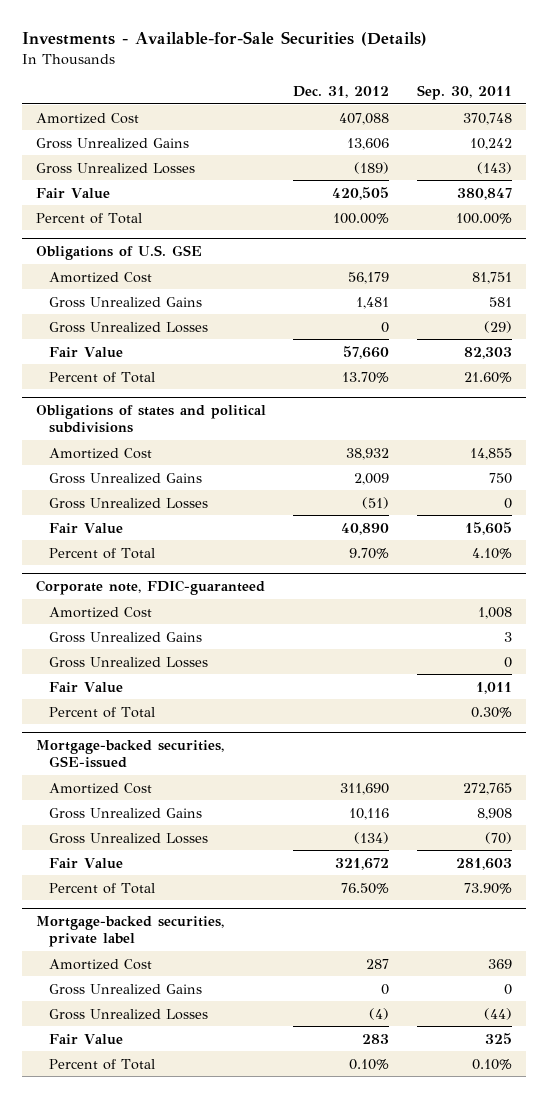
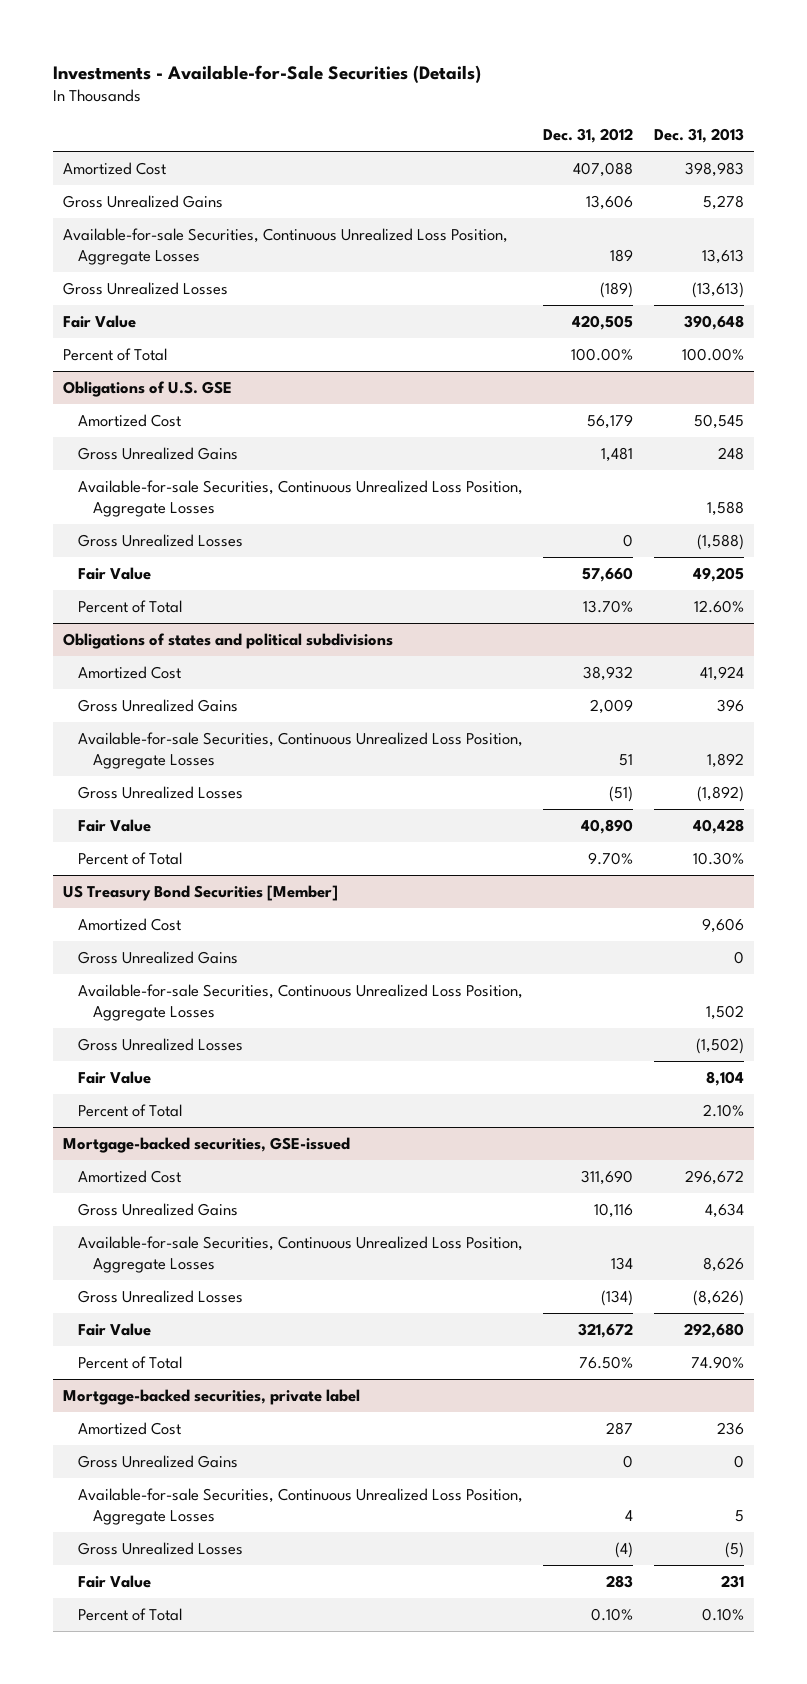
[417,84,513,100] Sep. 30, 2011 -> none
none -> [653,127,744,143] Dec. 31, 2013
none -> [62,228,508,266] Available-for-sale Securities, Continuous Unrealized Loss Position, Aggregate Losses
none -> [77,480,523,518] Available-for-sale Securities, Continuous Unrealized Loss Position, Aggregate Losses
none -> [77,732,523,770] Available-for-sale Securities, Continuous Unrealized Loss Position, Aggregate Losses
[35,580,265,596] Corporate note, FDIC-guaranteed -> none
none -> [62,885,338,902] US Treasury Bond Securities [Member]
none -> [77,984,523,1022] Available-for-sale Securities, Continuous Unrealized Loss Position, Aggregate Losses
none -> [77,1236,523,1274] Available-for-sale Securities, Continuous Unrealized Loss Position, Aggregate Losses
none -> [77,1488,523,1526] Available-for-sale Securities, Continuous Unrealized Loss Position, Aggregate Losses

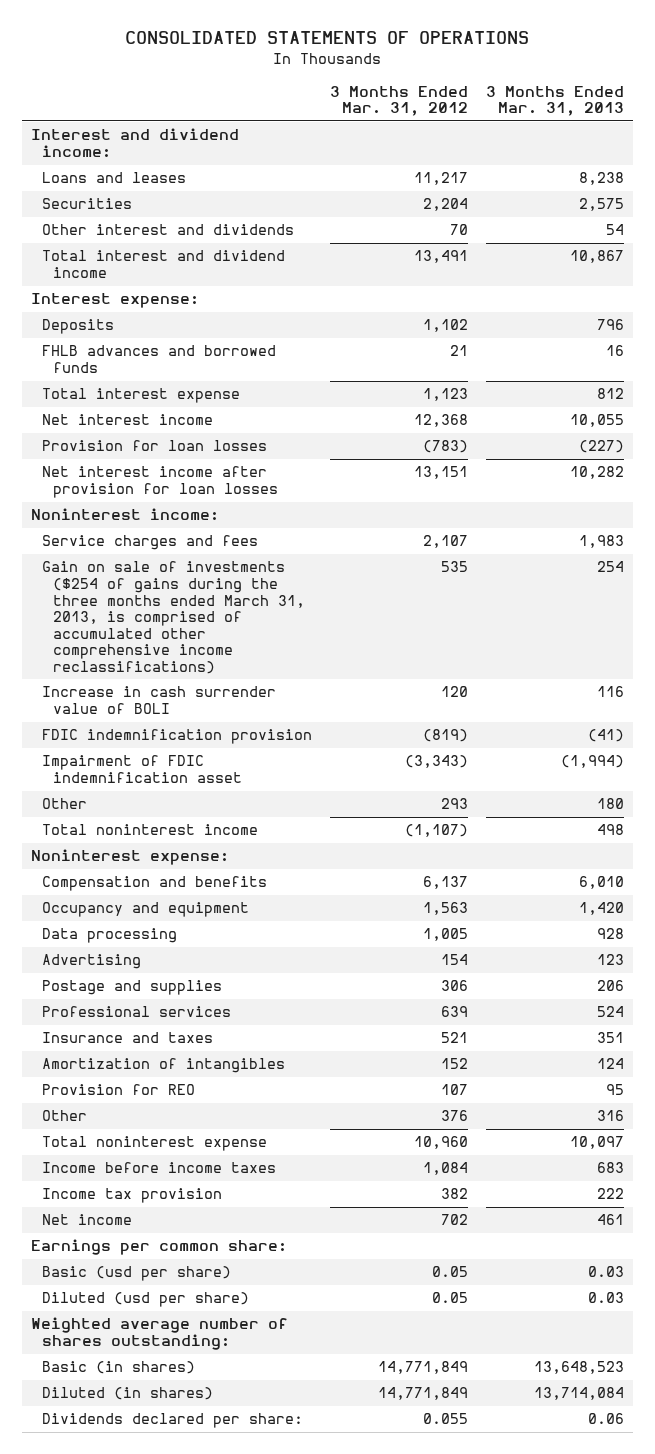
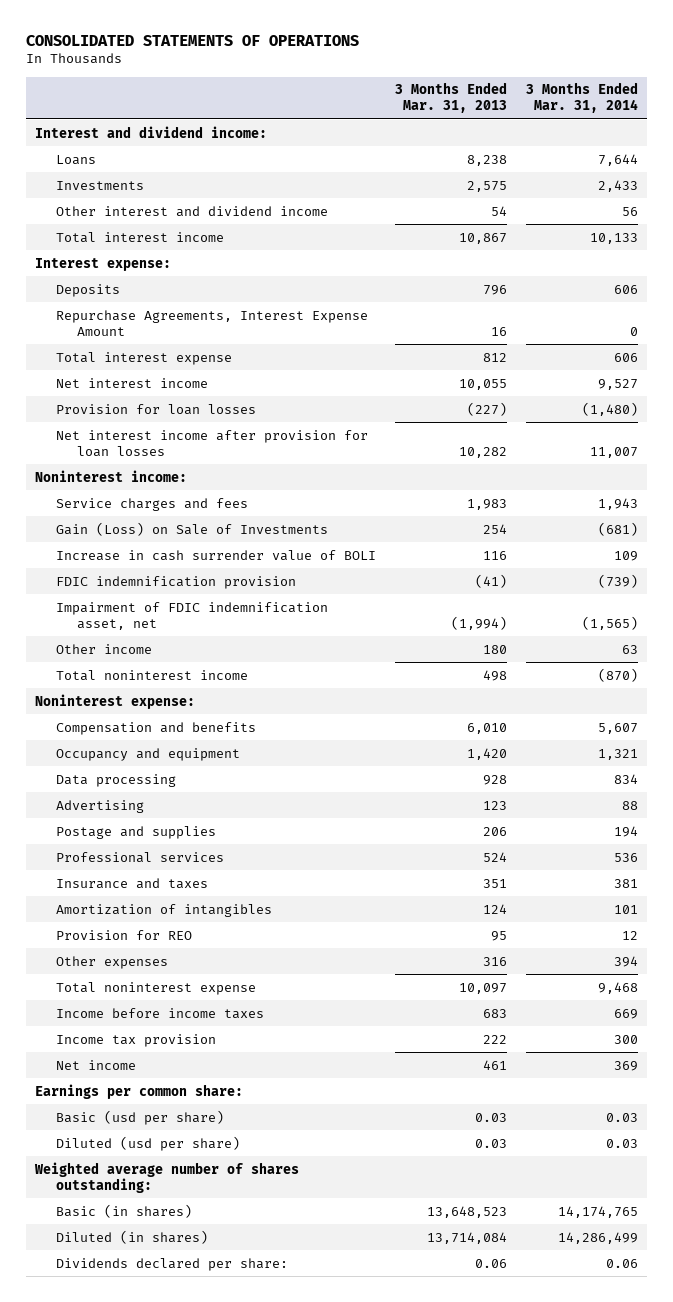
[329,85,468,117] 3 Months Ended Mar. 31, 2012 -> none
none -> [525,82,638,114] 3 Months Ended Mar. 31, 2014
[41,172,186,184] Loans and leases -> [55,154,96,165] Loans
[41,198,132,210] Securities -> [55,180,144,190] Investments
[41,224,294,236] Other interest and dividends -> [55,205,328,217] Other interest and dividend income
[41,250,285,279] Total interest and dividend income -> [55,231,224,243] Total interest income
[41,345,276,374] FHLB advances and borrowed funds -> none
none -> [55,309,368,336] Repurchase Agreements, Interest Expense Amount
[41,561,305,674] Gain on sale of investments ($254 of gains during the three months ended March 31, 2013, is comprised of accumulated other comprehensive income reclassifications) -> [55,521,328,536] Gain (Loss) on Sale of Investments
[41,755,242,784] Impairment of FDIC indemnification asset -> [55,601,328,630] Impairment of FDIC indemnification asset, net
[41,798,87,810] Other -> [55,643,152,654] Other income
[41,1110,87,1122] Other -> [55,955,168,969] Other expenses

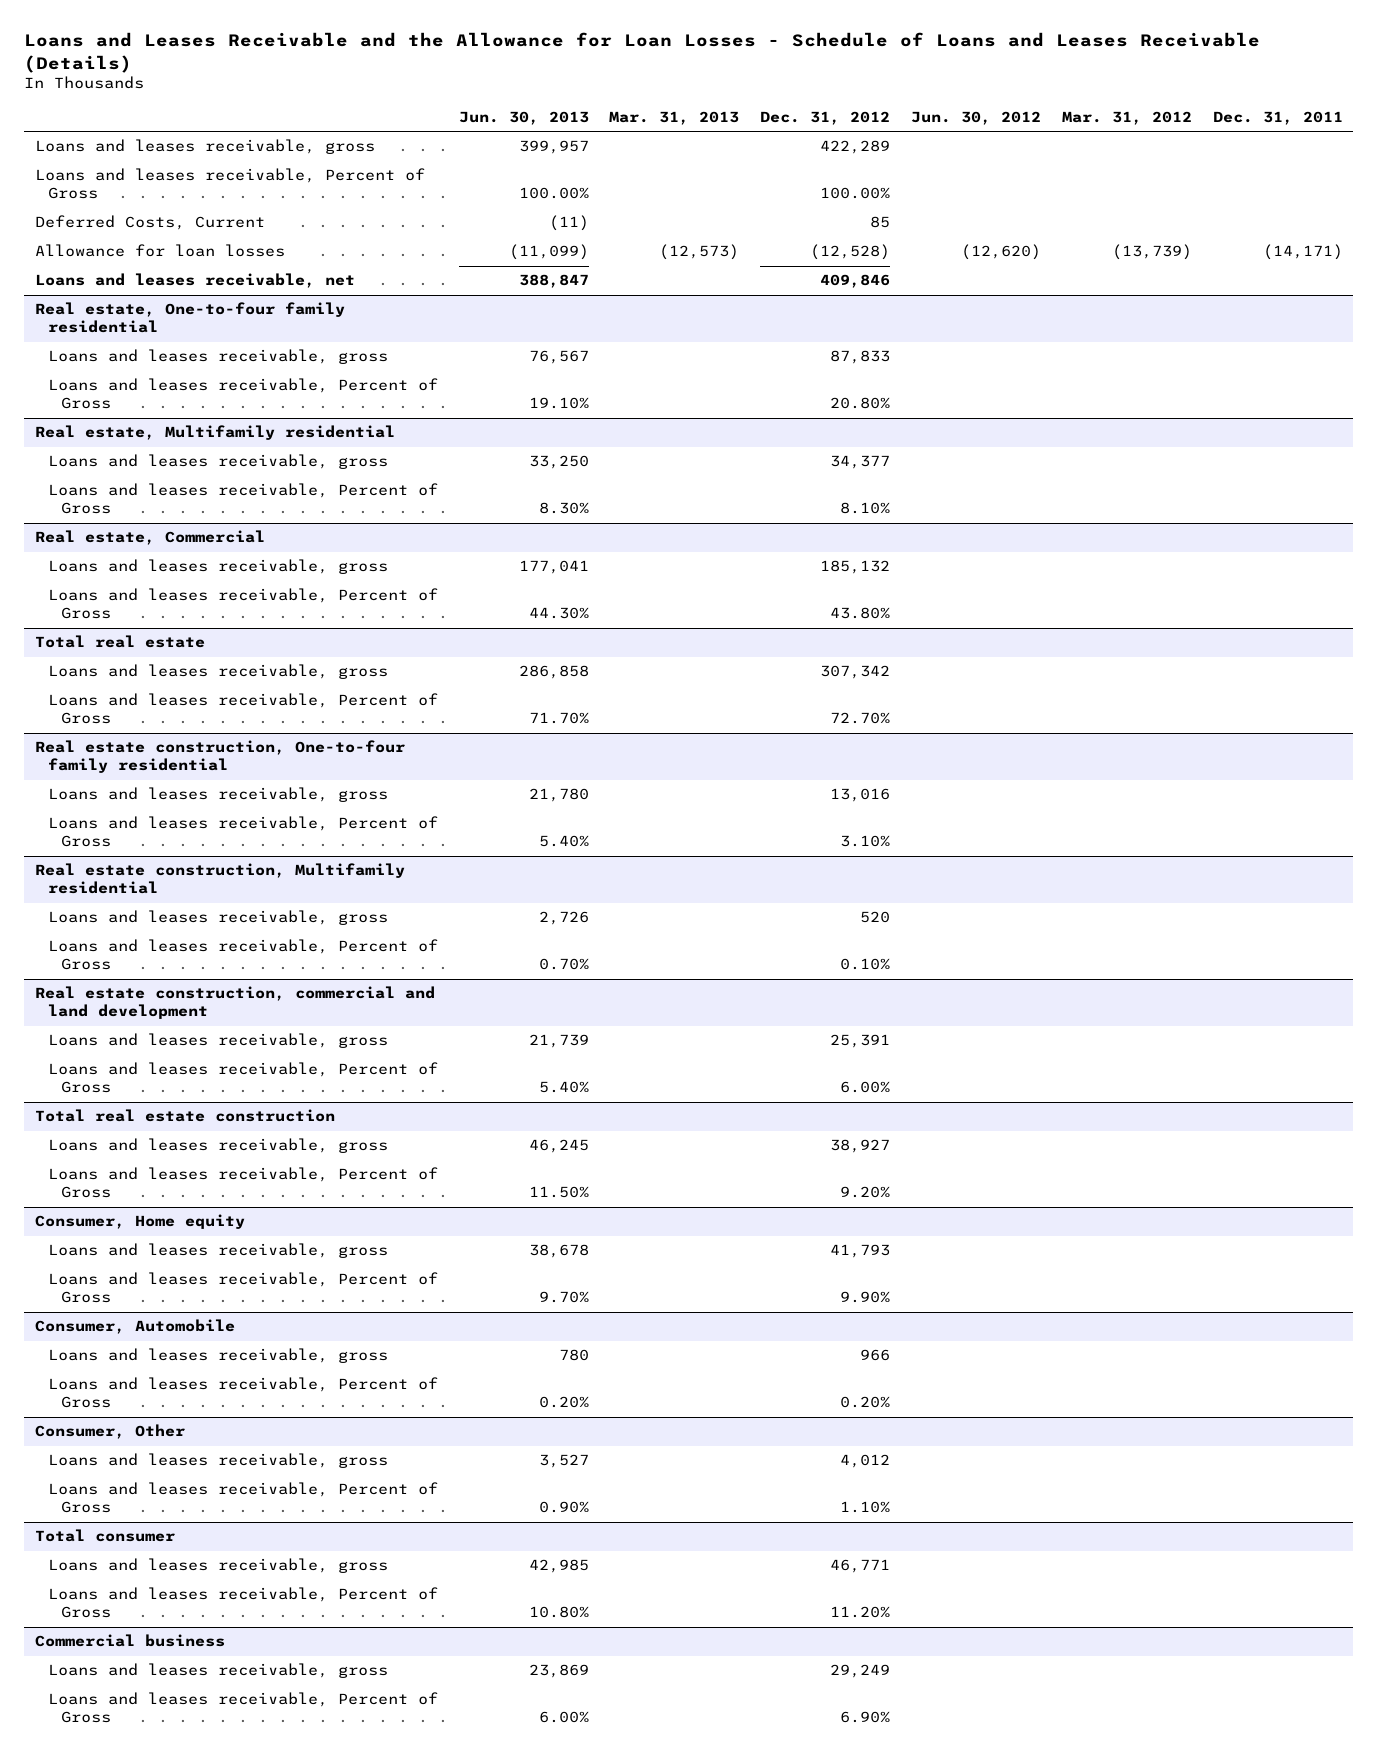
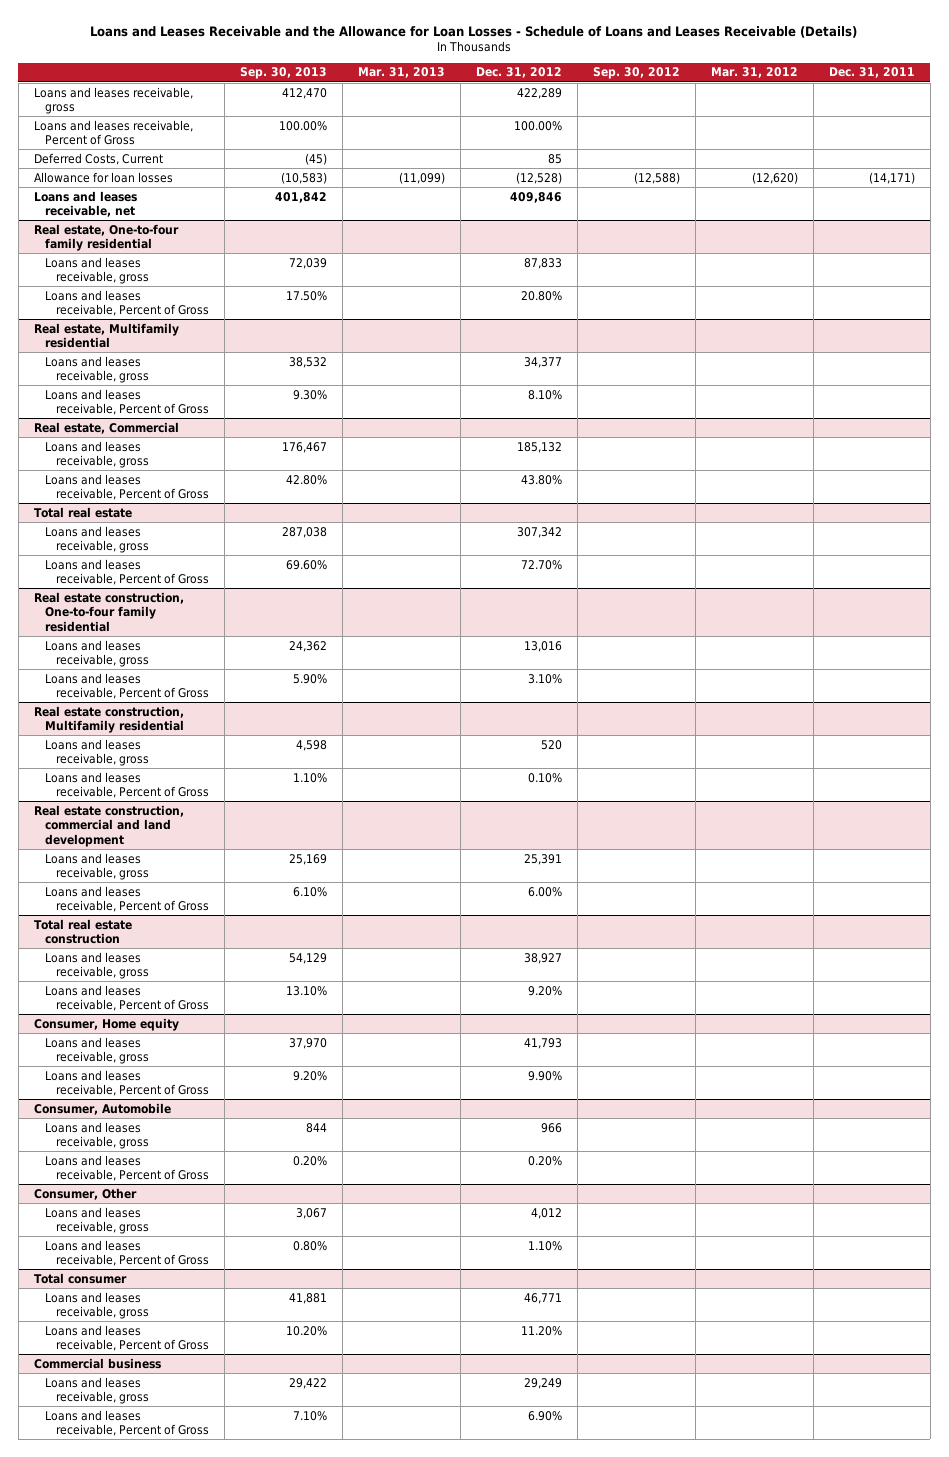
[458,110,589,125] Jun. 30, 2013 -> none
[911,110,1042,125] Jun. 30, 2012 -> none
none -> [240,67,328,80] Sep. 30, 2013
none -> [593,67,681,80] Sep. 30, 2012
[659,244,740,261] (12,573) -> [399,171,446,184] (11,099)
[1111,244,1192,261] (13,739) -> [751,171,798,184] (12,620)

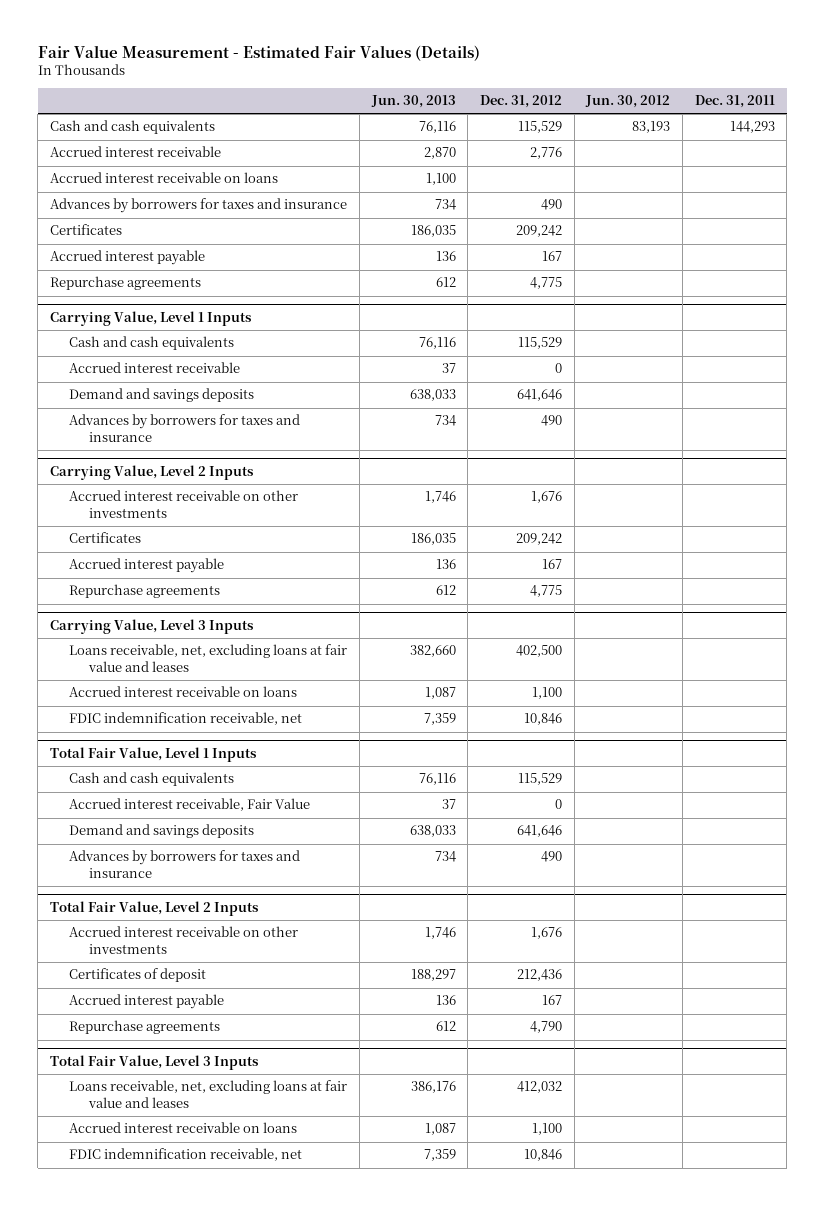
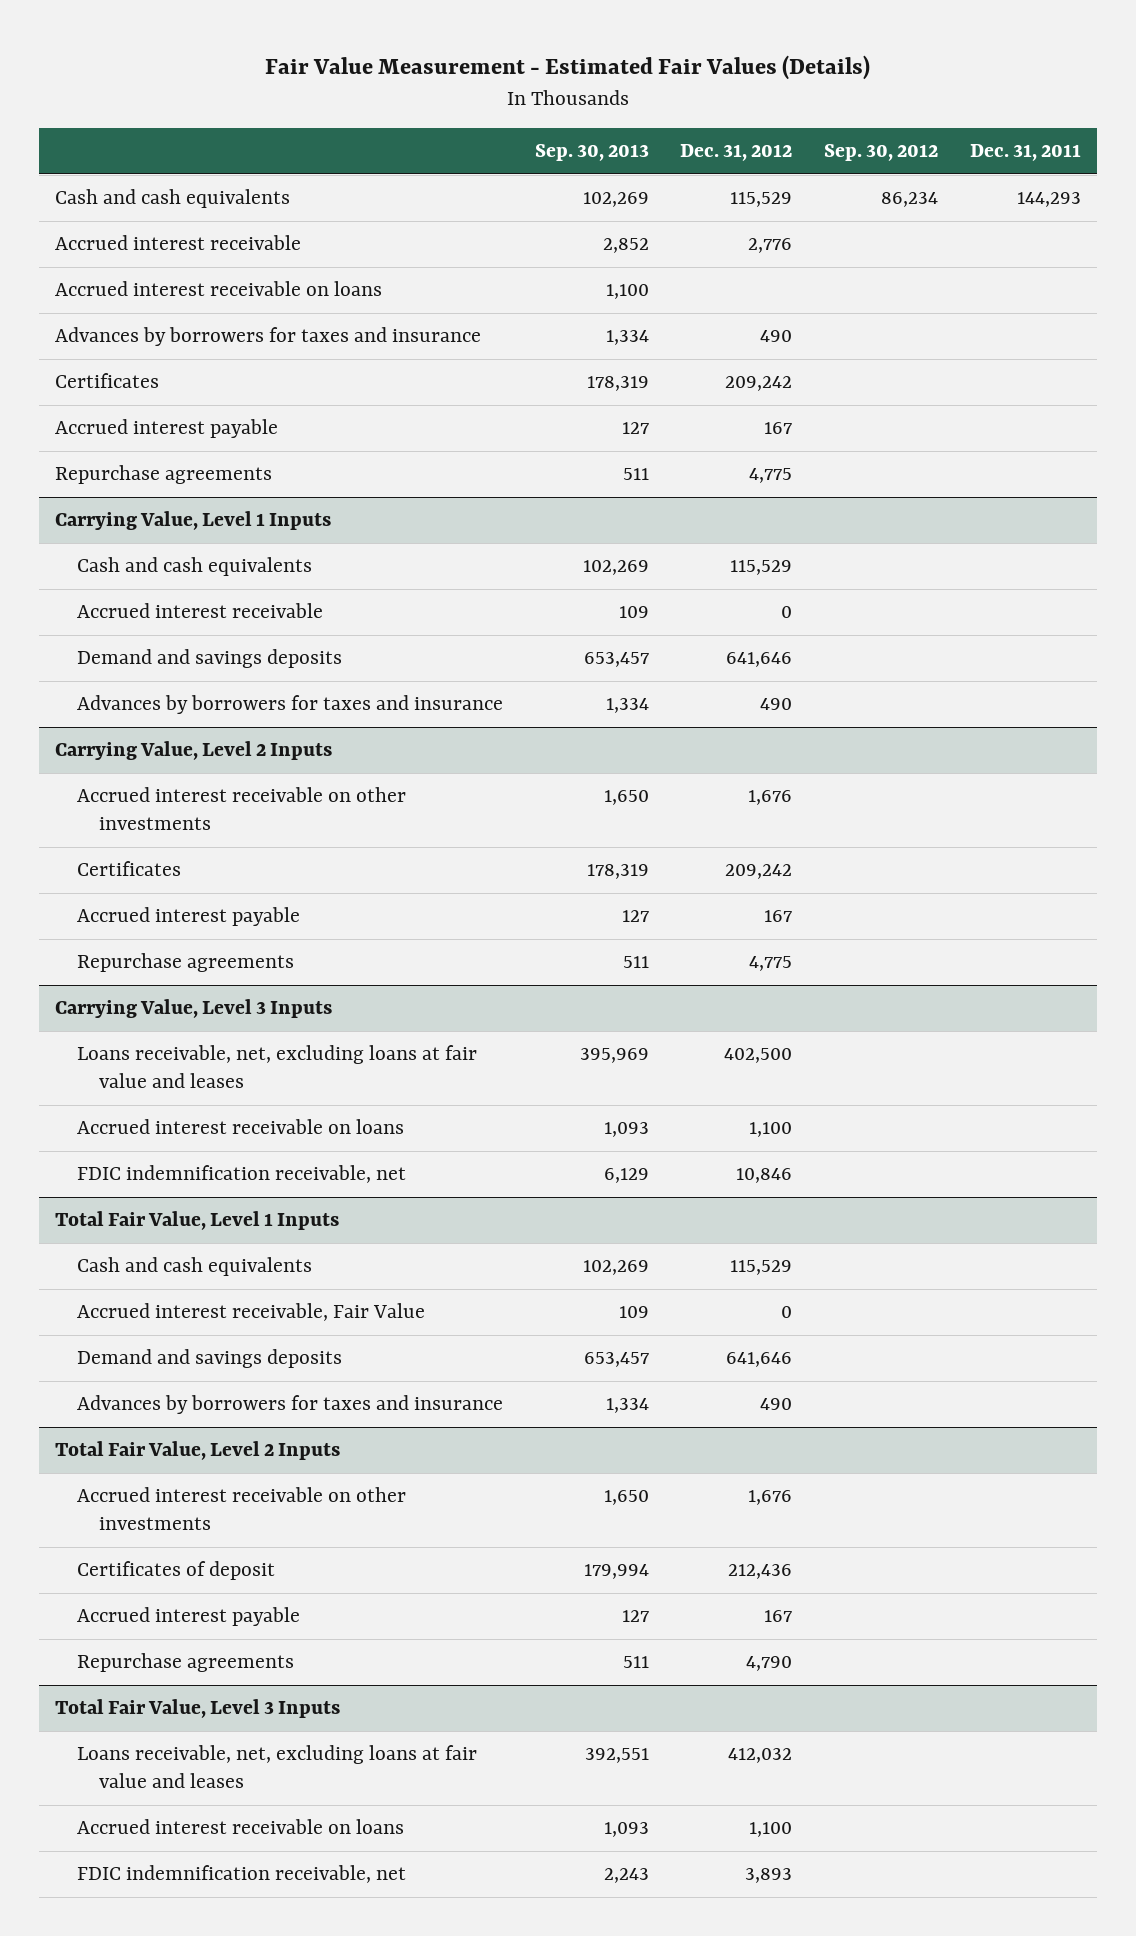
[370,95,456,109] Jun. 30, 2013 -> none
[585,95,671,109] Jun. 30, 2012 -> none
none -> [534,144,649,162] Sep. 30, 2013
none -> [824,144,939,162] Sep. 30, 2012
[524,1149,563,1162] 10,846 -> [745,1868,793,1884] 3,893

